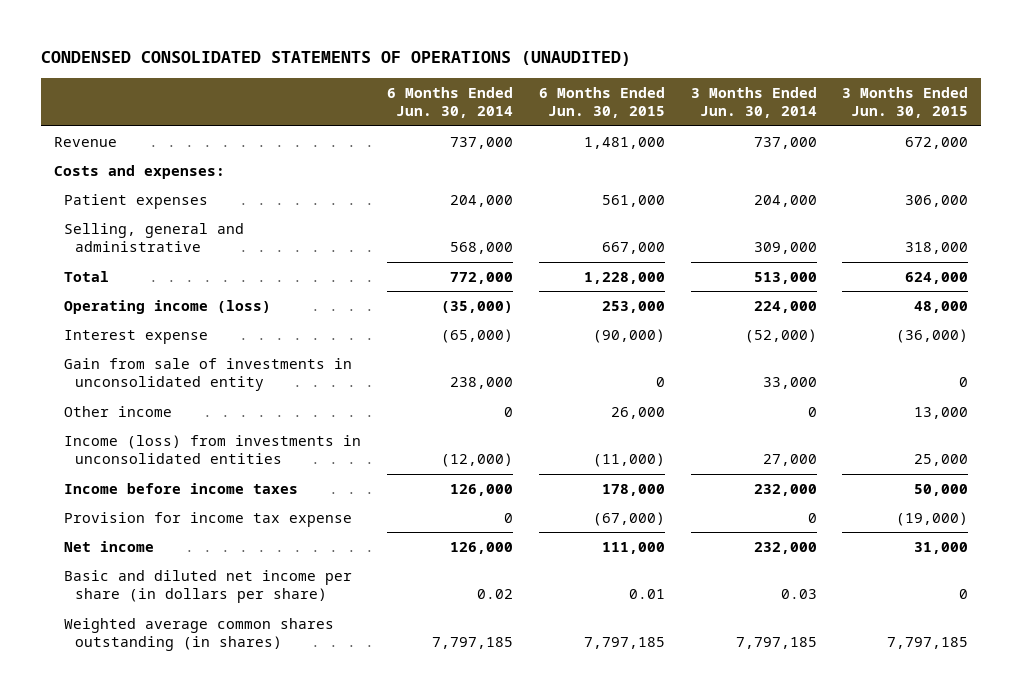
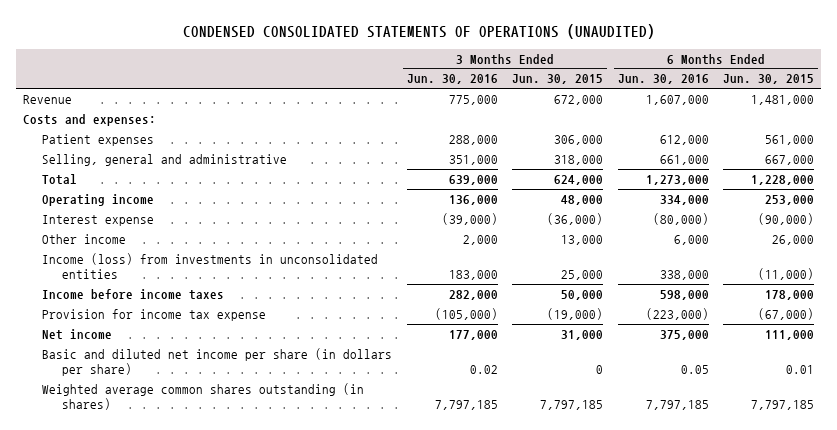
[387,86,514,119] 6 Months Ended Jun. 30, 2014 -> none
[690,86,817,119] 3 Months Ended Jun. 30, 2014 -> none
none -> [406,74,498,85] Jun. 30, 2016
none -> [617,74,709,85] Jun. 30, 2016
[64,299,272,314] Operating income (loss) -> [42,193,155,206] Operating income
[64,357,353,392] Gain from sale of investments in unconsolidated entity -> none

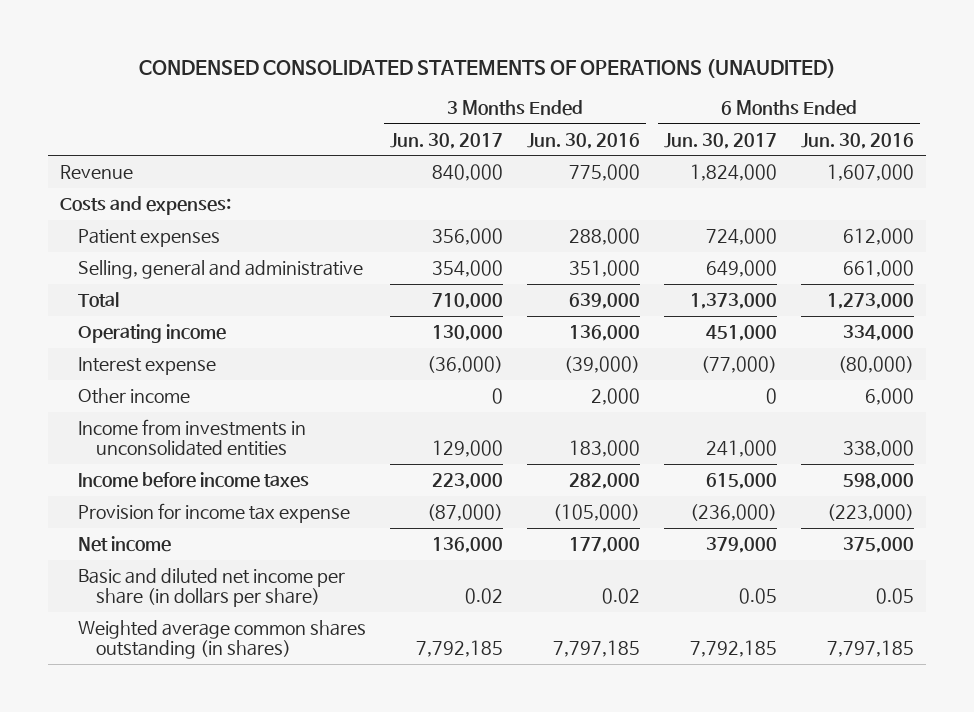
[512,74,604,85] Jun. 30, 2015 -> none
[723,74,815,85] Jun. 30, 2015 -> none
none -> [389,132,503,149] Jun. 30, 2017
none -> [663,132,777,149] Jun. 30, 2017
[42,252,379,280] Income (loss) from investments in unconsolidated entities -> [77,419,306,456] Income from investments in unconsolidated entities

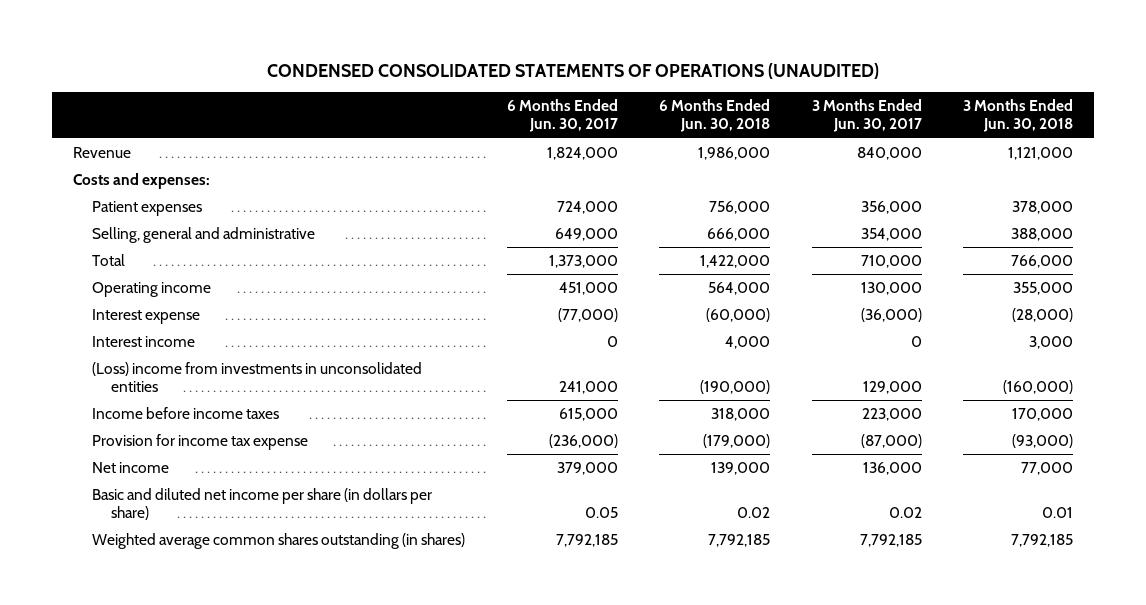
[526,132,640,149] Jun. 30, 2016 -> none
[800,132,914,149] Jun. 30, 2016 -> none
none -> [659,99,771,133] 6 Months Ended Jun. 30, 2018
none -> [963,99,1074,133] 3 Months Ended Jun. 30, 2018
[77,388,190,405] Other income -> none
none -> [91,336,195,348] Interest income
[77,419,306,456] Income from investments in unconsolidated entities -> [91,362,422,393] (Loss) income from investments in unconsolidated entities

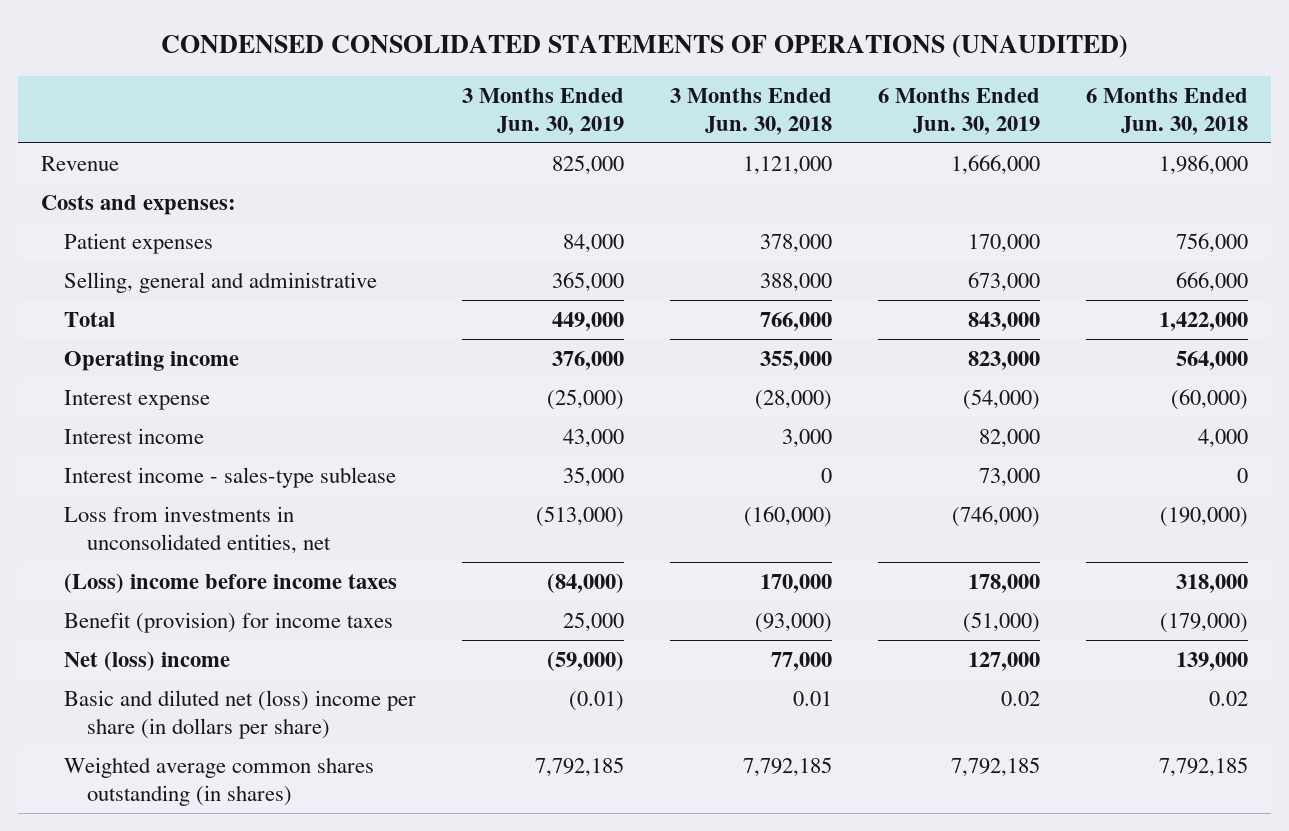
[506,99,618,133] 6 Months Ended Jun. 30, 2017 -> none
[811,99,922,133] 3 Months Ended Jun. 30, 2017 -> none
none -> [462,88,625,135] 3 Months Ended Jun. 30, 2019
none -> [878,88,1041,135] 6 Months Ended Jun. 30, 2019
none -> [64,467,397,489] Interest income - sales-type sublease
[91,362,422,393] (Loss) income from investments in unconsolidated entities -> [64,506,332,554] Loss from investments in unconsolidated entities, net
[91,407,279,420] Income before income taxes -> [64,573,398,594] (Loss) income before income taxes
[91,434,308,451] Provision for income tax expense -> [64,612,394,634] Benefit (provision) for income taxes
[91,462,169,474] Net income -> [64,651,231,672] Net (loss) income
[91,488,432,521] Basic and diluted net income per share (in dollars per share) -> [64,690,417,739] Basic and diluted net (loss) income per share (in dollars per share)

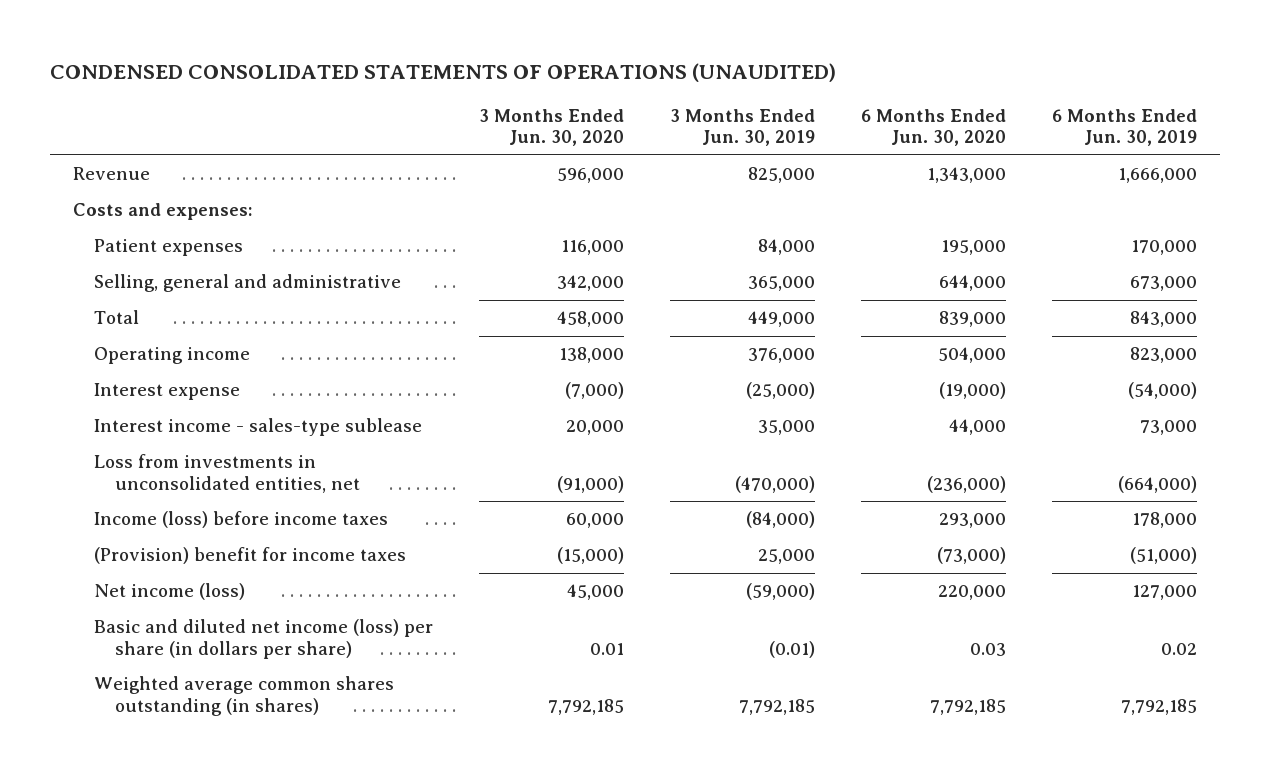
[670,88,833,135] 3 Months Ended Jun. 30, 2018 -> none
[1086,88,1249,135] 6 Months Ended Jun. 30, 2018 -> none
none -> [478,108,624,147] 3 Months Ended Jun. 30, 2020
none -> [861,108,1007,147] 6 Months Ended Jun. 30, 2020
[64,428,205,445] Interest income -> none
[536,506,625,528] (513,000) -> [734,475,815,493] (470,000)
[952,506,1041,528] (746,000) -> [1118,475,1198,493] (664,000)
[64,573,398,594] (Loss) income before income taxes -> [93,511,388,529] Income (loss) before income taxes
[64,612,394,634] Benefit (provision) for income taxes -> [93,547,406,565] (Provision) benefit for income taxes
[64,651,231,672] Net (loss) income -> [93,583,245,601] Net income (loss)
[64,690,417,739] Basic and diluted net (loss) income per share (in dollars per share) -> [93,619,433,659] Basic and diluted net income (loss) per share (in dollars per share)

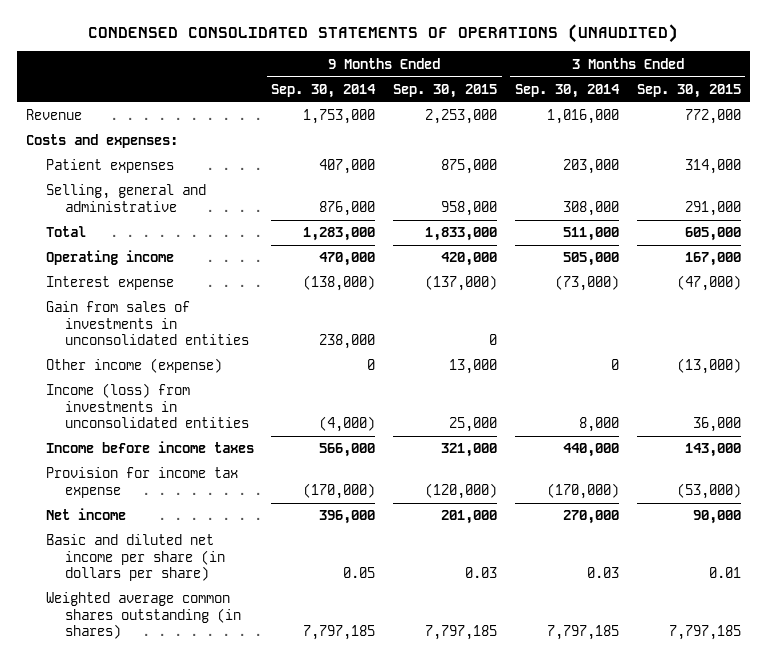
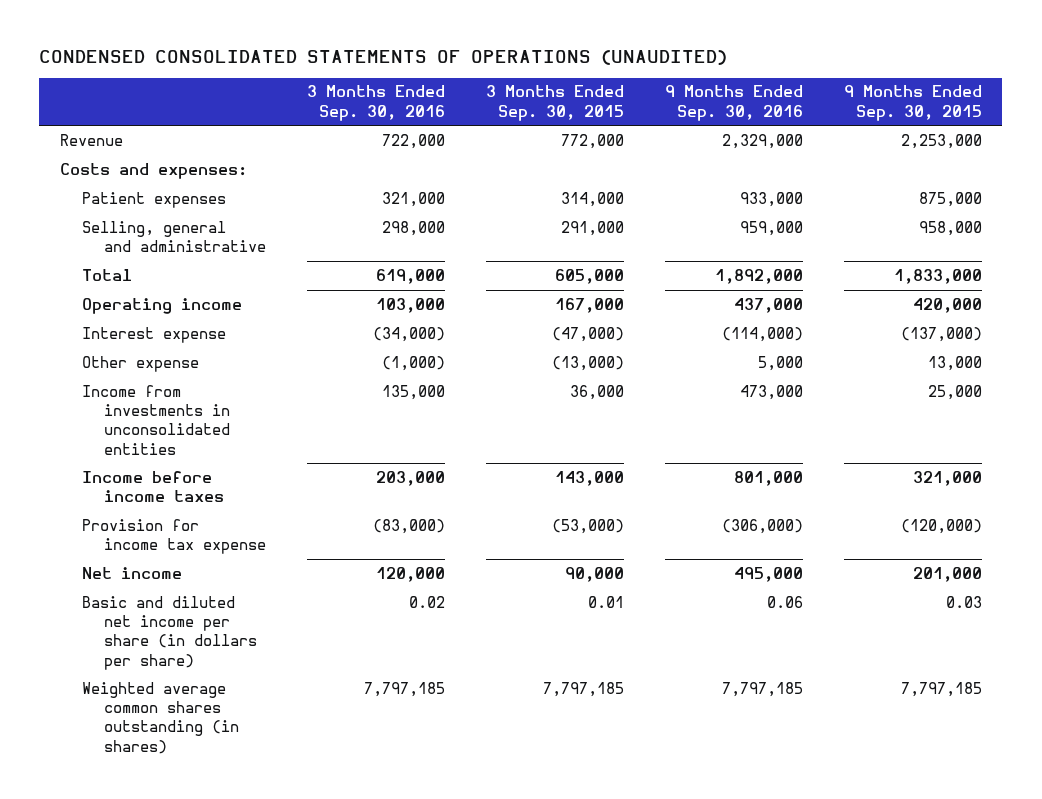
[271,83,377,98] Sep. 30, 2014 -> none
[514,83,620,98] Sep. 30, 2014 -> none
none -> [306,85,445,121] 3 Months Ended Sep. 30, 2016
none -> [664,85,803,121] 9 Months Ended Sep. 30, 2016
[45,301,249,345] Gain from sales of investments in unconsolidated entities -> none
[45,358,222,374] Other income (expense) -> [81,355,199,372] Other expense
[45,383,249,428] Income (loss) from investments in unconsolidated entities -> [81,384,230,455] Income from investments in unconsolidated entities

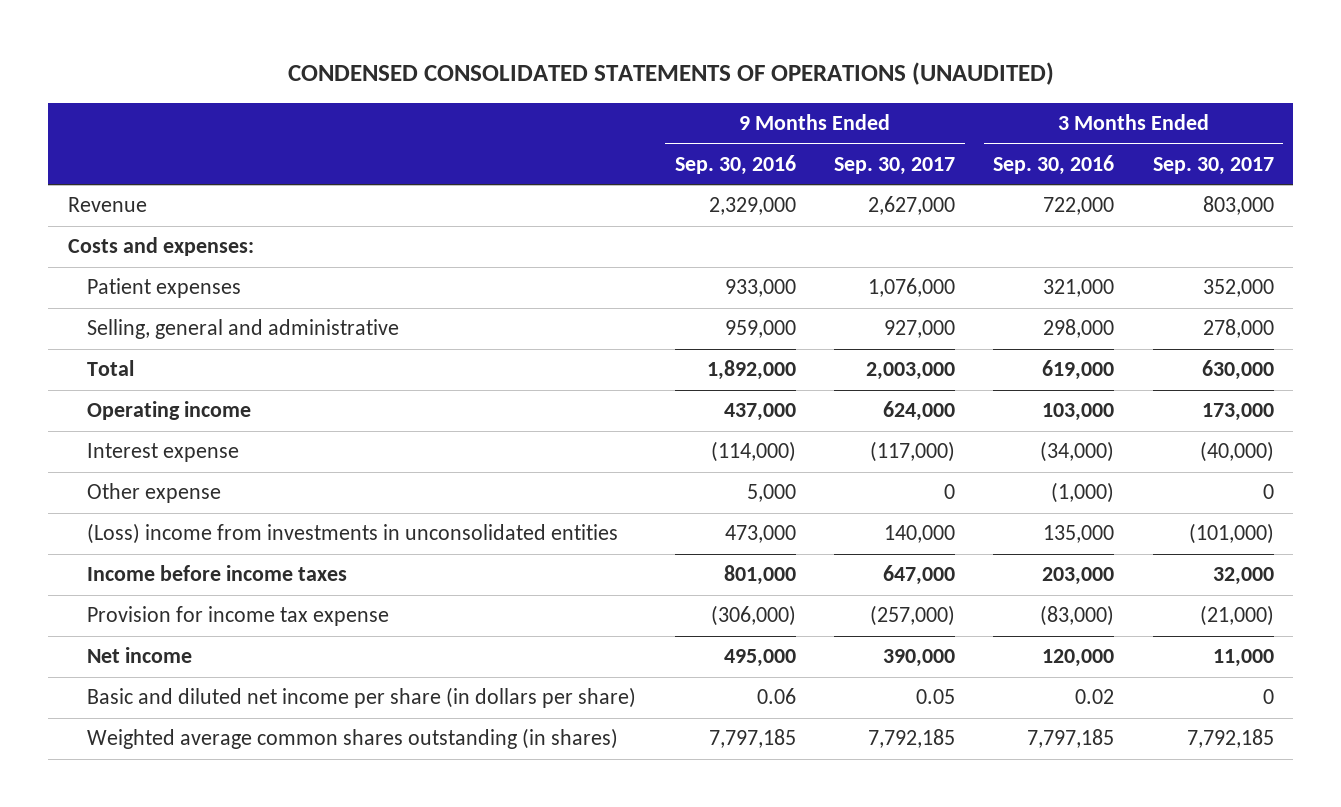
[485,85,624,121] 3 Months Ended Sep. 30, 2015 -> none
[843,85,982,121] 9 Months Ended Sep. 30, 2015 -> none
none -> [833,156,955,175] Sep. 30, 2017
none -> [1152,156,1274,175] Sep. 30, 2017
[81,384,230,455] Income from investments in unconsolidated entities -> [87,523,619,545] (Loss) income from investments in unconsolidated entities

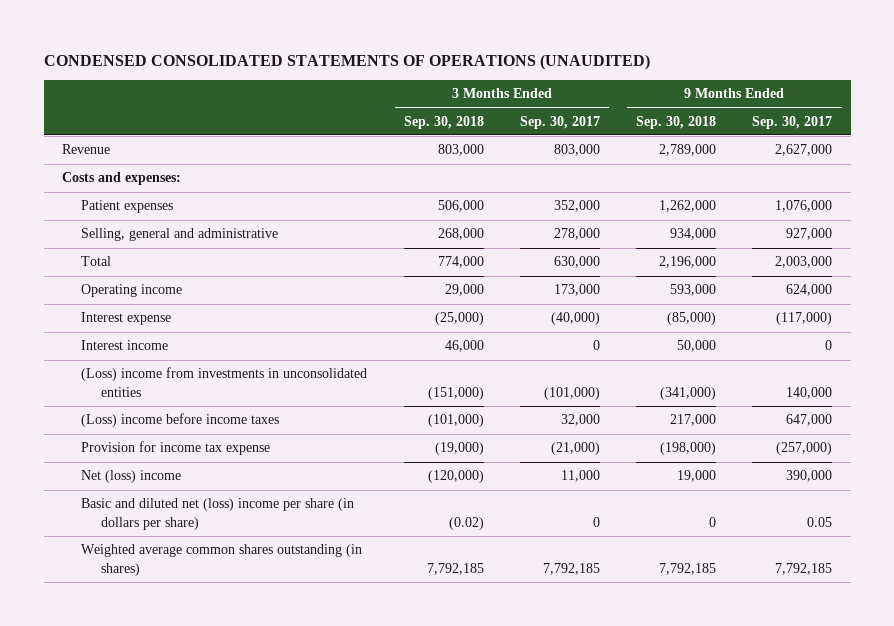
[674,154,796,175] Sep. 30, 2016 -> none
[993,154,1115,175] Sep. 30, 2016 -> none
none -> [403,115,484,129] Sep. 30, 2018
none -> [636,115,717,129] Sep. 30, 2018
[87,483,222,504] Other expense -> none
none -> [81,340,169,351] Interest income
[87,565,348,582] Income before income taxes -> [81,413,280,428] (Loss) income before income taxes
[87,647,193,664] Net income -> [81,470,182,484] Net (loss) income
[87,687,637,709] Basic and diluted net income per share (in dollars per share) -> [81,498,355,530] Basic and diluted net (loss) income per share (in dollars per share)

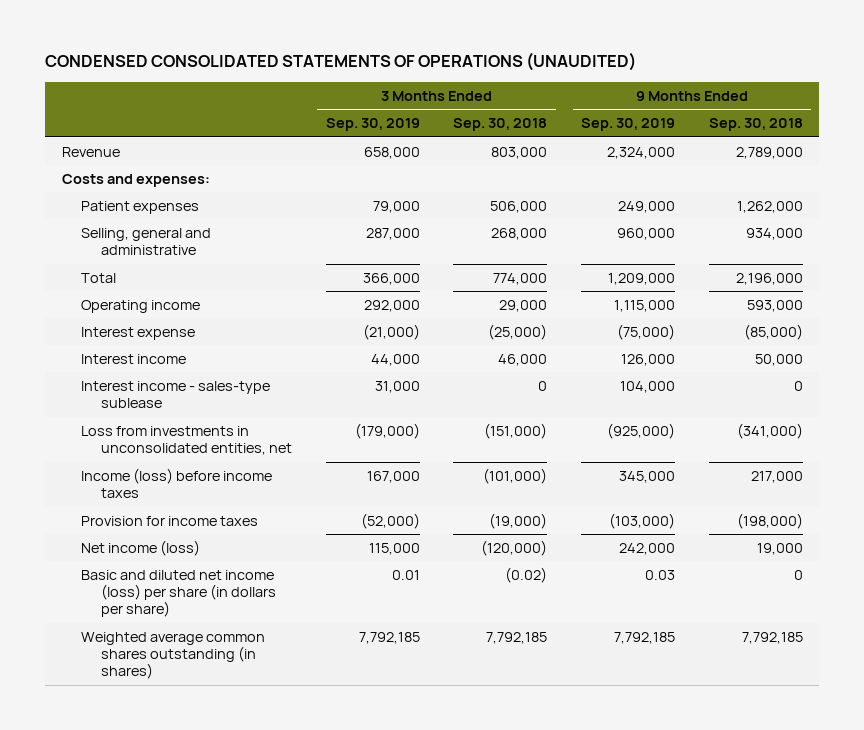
[519,115,600,129] Sep. 30, 2017 -> none
[752,115,833,129] Sep. 30, 2017 -> none
none -> [325,118,420,132] Sep. 30, 2019
none -> [581,118,676,132] Sep. 30, 2019
none -> [81,380,271,409] Interest income - sales-type sublease
[81,367,368,397] (Loss) income from investments in unconsolidated entities -> [81,425,293,456] Loss from investments in unconsolidated entities, net
[81,413,280,428] (Loss) income before income taxes -> [81,467,273,499] Income (loss) before income taxes
[81,441,271,456] Provision for income tax expense -> [81,515,259,526] Provision for income taxes
[81,470,182,484] Net (loss) income -> [81,539,201,556] Net income (loss)
[81,498,355,530] Basic and diluted net (loss) income per share (in dollars per share) -> [81,569,277,618] Basic and diluted net income (loss) per share (in dollars per share)

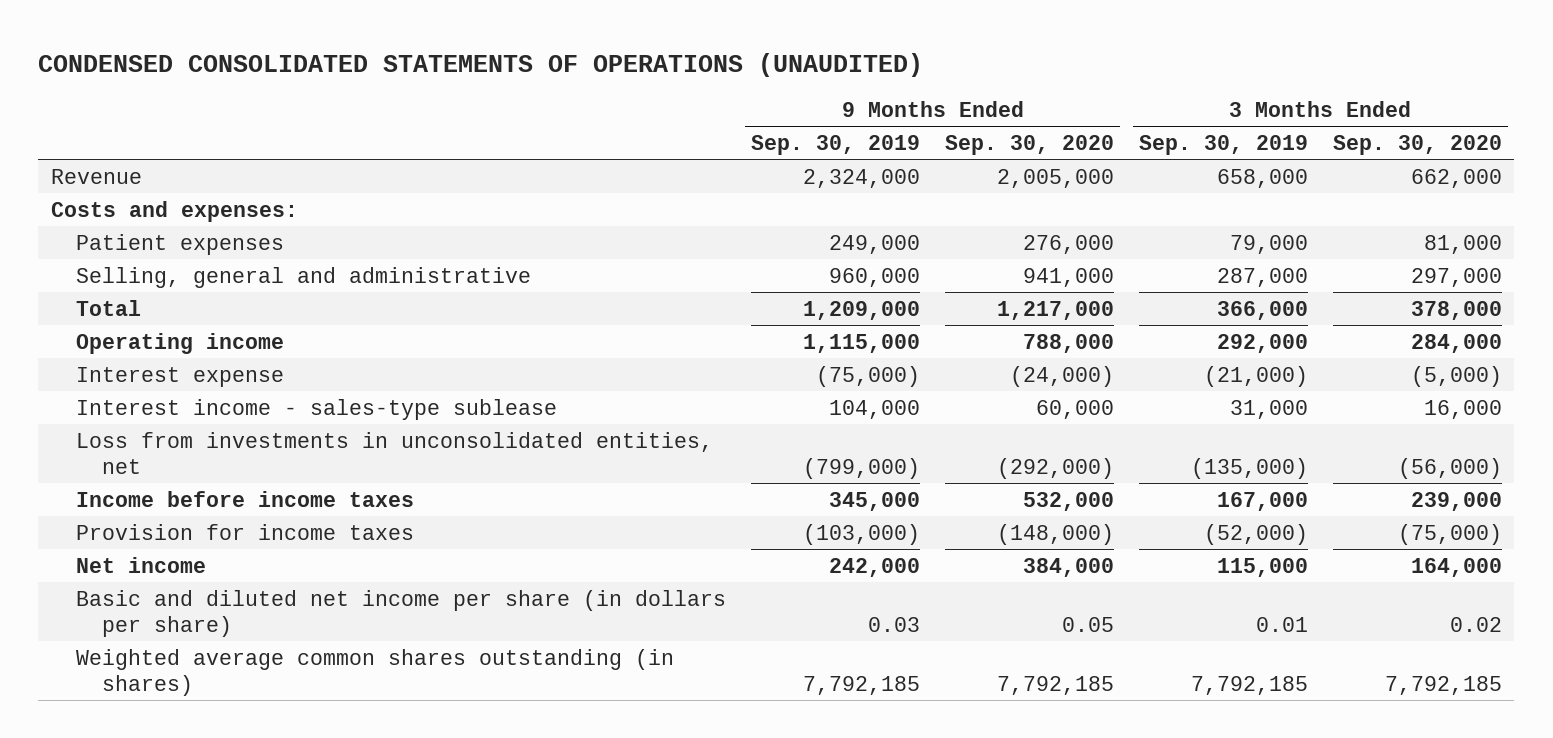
[453,118,548,132] Sep. 30, 2018 -> none
[708,118,803,132] Sep. 30, 2018 -> none
none -> [945,134,1115,155] Sep. 30, 2020
none -> [1332,134,1502,155] Sep. 30, 2020
[81,353,187,364] Interest income -> none
[354,422,420,439] (179,000) -> [1191,457,1309,479] (135,000)
[607,422,676,439] (925,000) -> [803,457,921,479] (799,000)
[81,467,273,499] Income (loss) before income taxes -> [76,490,415,507] Income before income taxes
[81,539,201,556] Net income (loss) -> [76,556,207,573] Net income
[81,569,277,618] Basic and diluted net income (loss) per share (in dollars per share) -> [76,589,727,637] Basic and diluted net income per share (in dollars per share)

